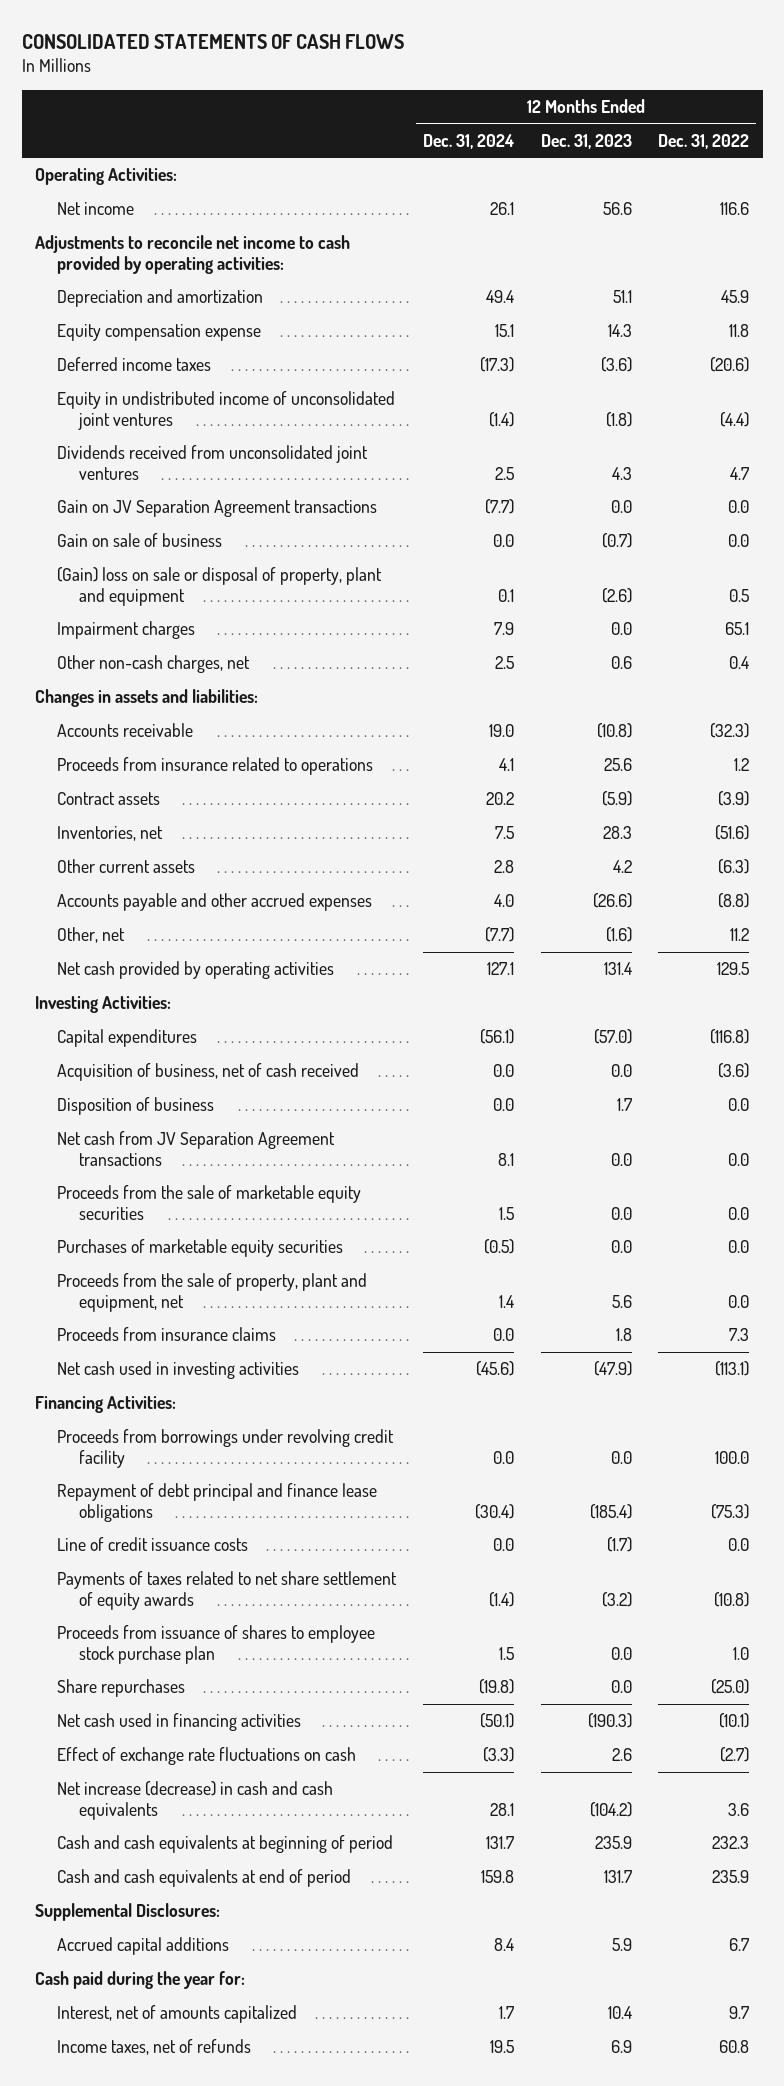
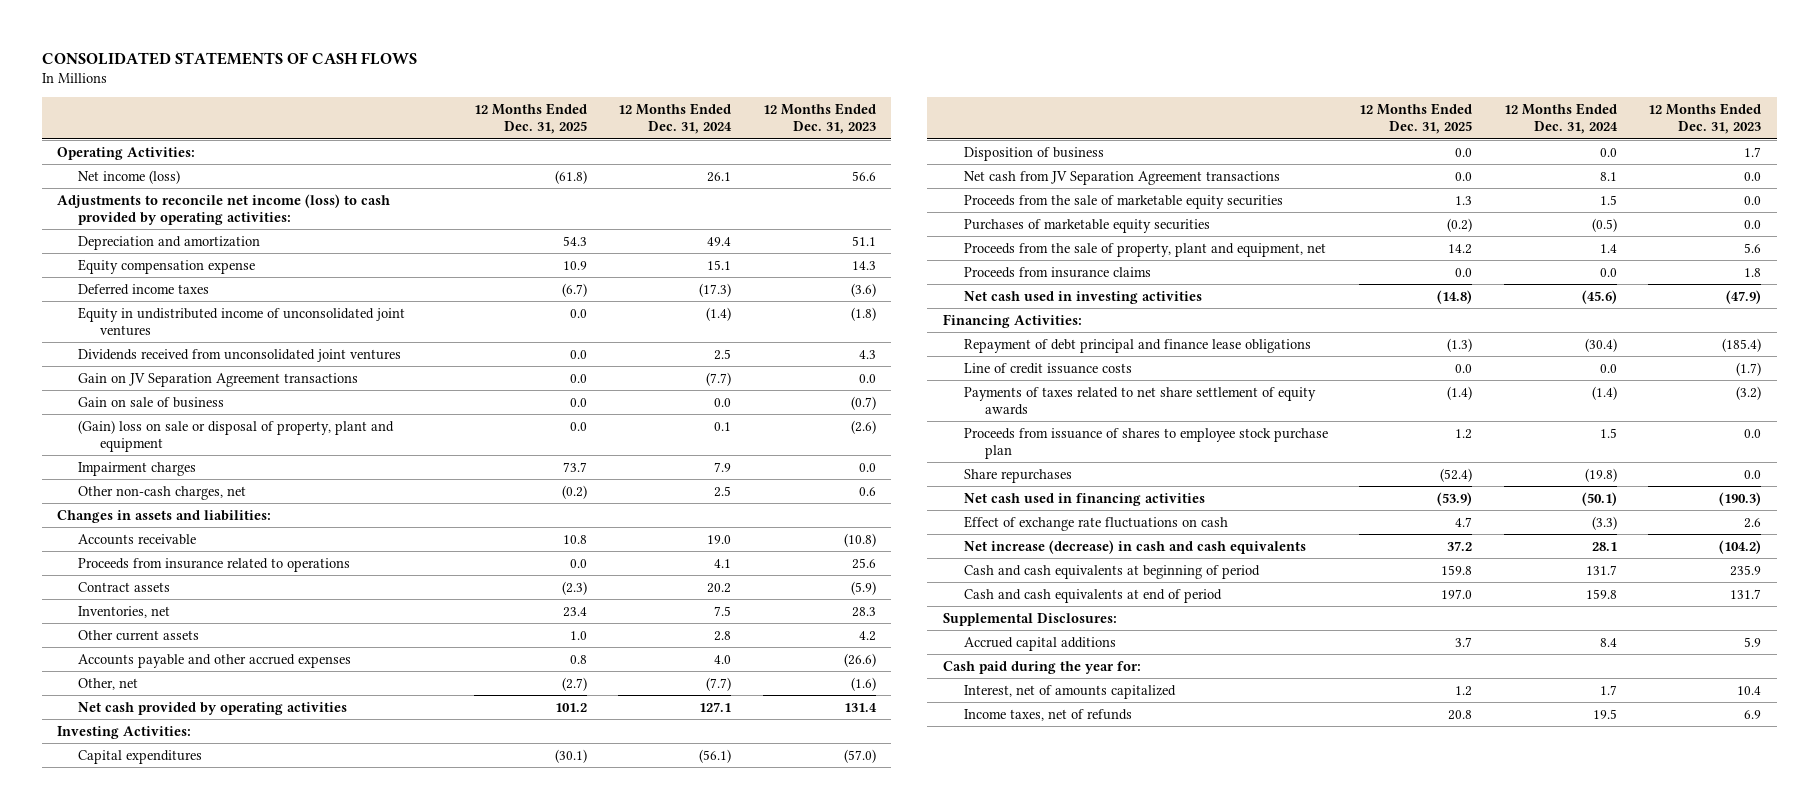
[658,133,750,149] Dec. 31, 2022 -> none
none -> [473,103,587,135] 12 Months Ended Dec. 31, 2025
[57,202,135,216] Net income -> [78,169,181,184] Net income (loss)
[35,235,351,274] Adjustments to reconcile net income to cash provided by operating activities: -> [57,193,391,225] Adjustments to reconcile net income (loss) to cash provided by operating activities:
[57,1063,360,1082] Acquisition of business, net of cash received -> none
[57,1429,395,1468] Proceeds from borrowings under revolving credit facility -> none

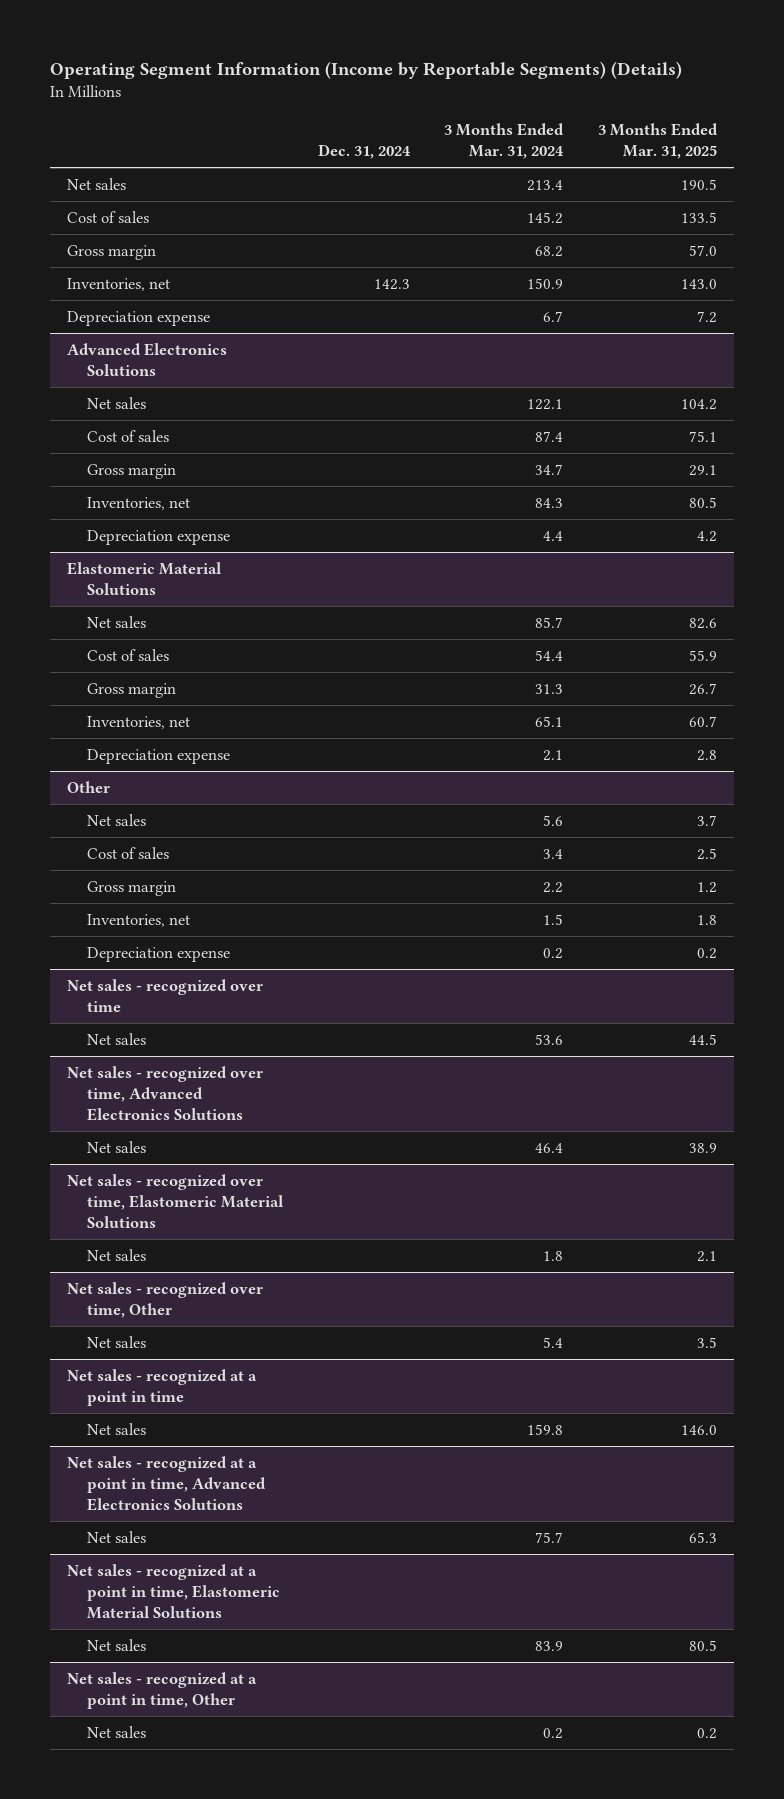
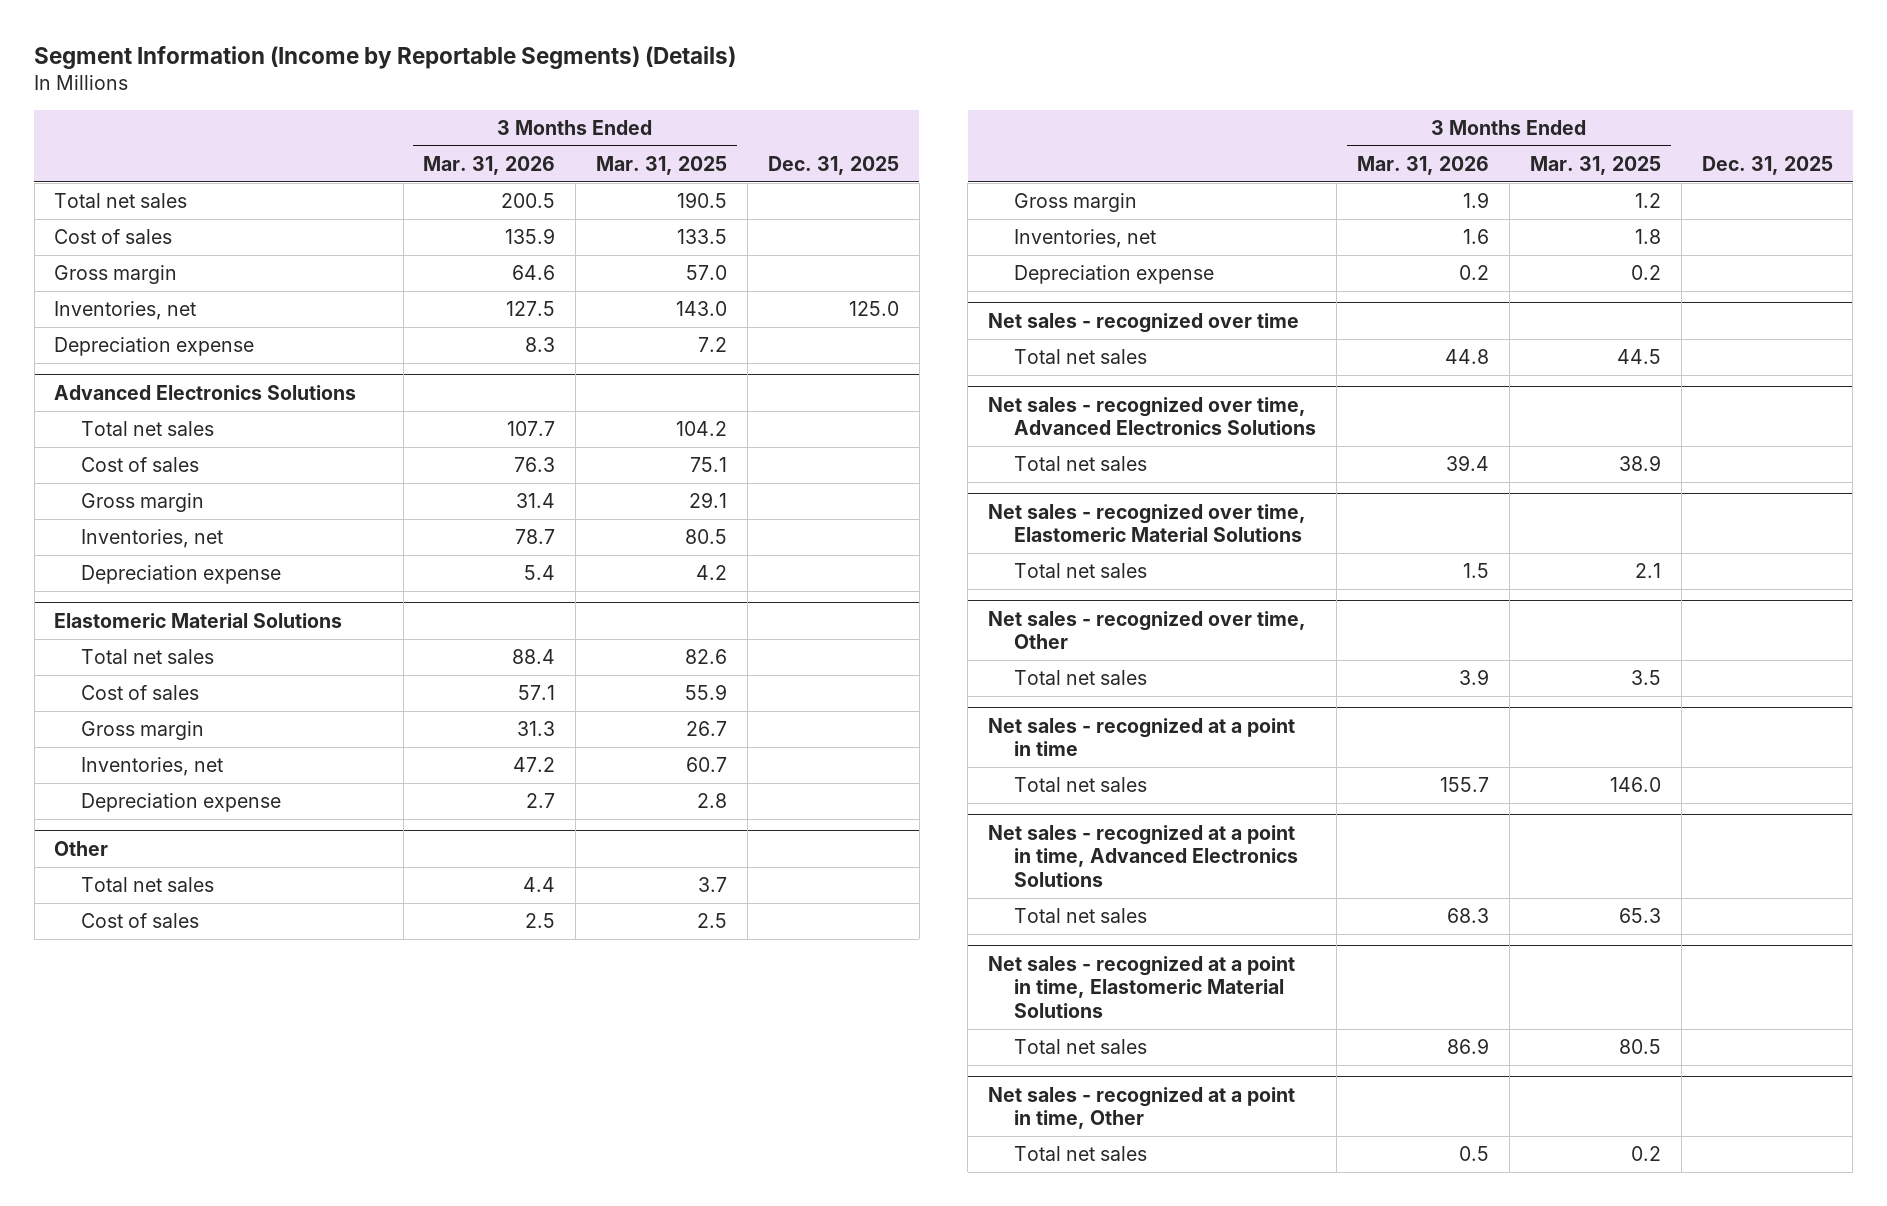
[49,61,682,80] Operating Segment Information (Income by Reportable Segments) (Details) -> [34,46,737,70] Segment Information (Income by Reportable Segments) (Details)
[317,144,411,160] Dec. 31, 2024 -> none
[444,123,565,160] 3 Months Ended Mar. 31, 2024 -> none
none -> [423,155,556,175] Mar. 31, 2026
none -> [767,155,899,175] Dec. 31, 2025
[67,177,127,190] Net sales -> [54,193,188,209] Total net sales
[87,396,147,409] Net sales -> [80,421,214,437] Total net sales
[87,615,147,628] Net sales -> [80,649,214,665] Total net sales
[87,813,147,826] Net sales -> [80,877,214,893] Total net sales
[87,1032,147,1045] Net sales -> [1014,349,1148,365] Total net sales
[87,1140,147,1153] Net sales -> [1014,456,1148,472] Total net sales
[87,1248,147,1261] Net sales -> [1014,563,1148,579] Total net sales
[87,1335,147,1348] Net sales -> [1014,670,1148,686] Total net sales
[87,1422,147,1435] Net sales -> [1014,777,1148,793] Total net sales
[87,1530,147,1543] Net sales -> [1014,908,1148,924] Total net sales
[87,1638,147,1651] Net sales -> [1014,1039,1148,1055] Total net sales
[87,1725,147,1738] Net sales -> [1014,1146,1148,1162] Total net sales

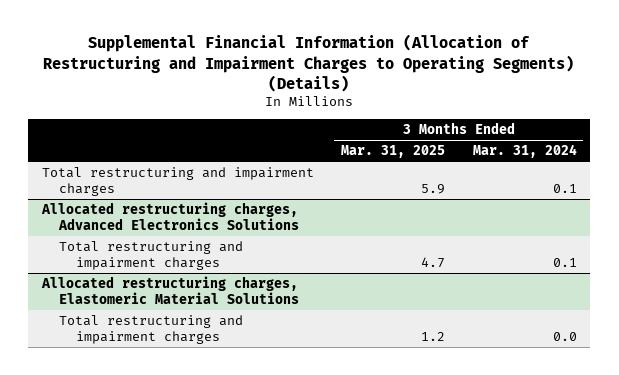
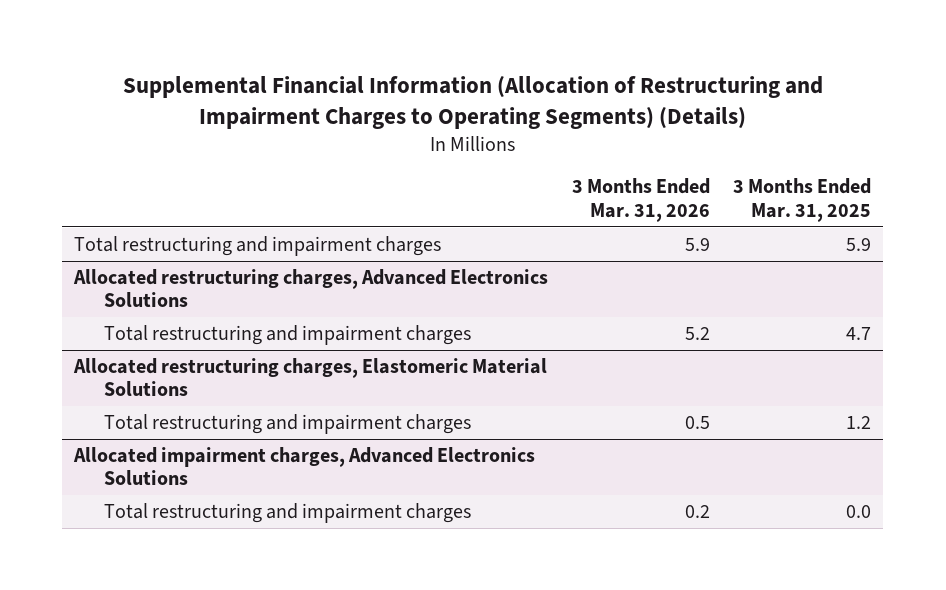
[472,144,577,159] Mar. 31, 2024 -> none
none -> [571,178,710,222] 3 Months Ended Mar. 31, 2026
none -> [73,446,536,486] Allocated impairment charges, Advanced Electronics Solutions
none -> [104,502,472,523] Total restructuring and impairment charges

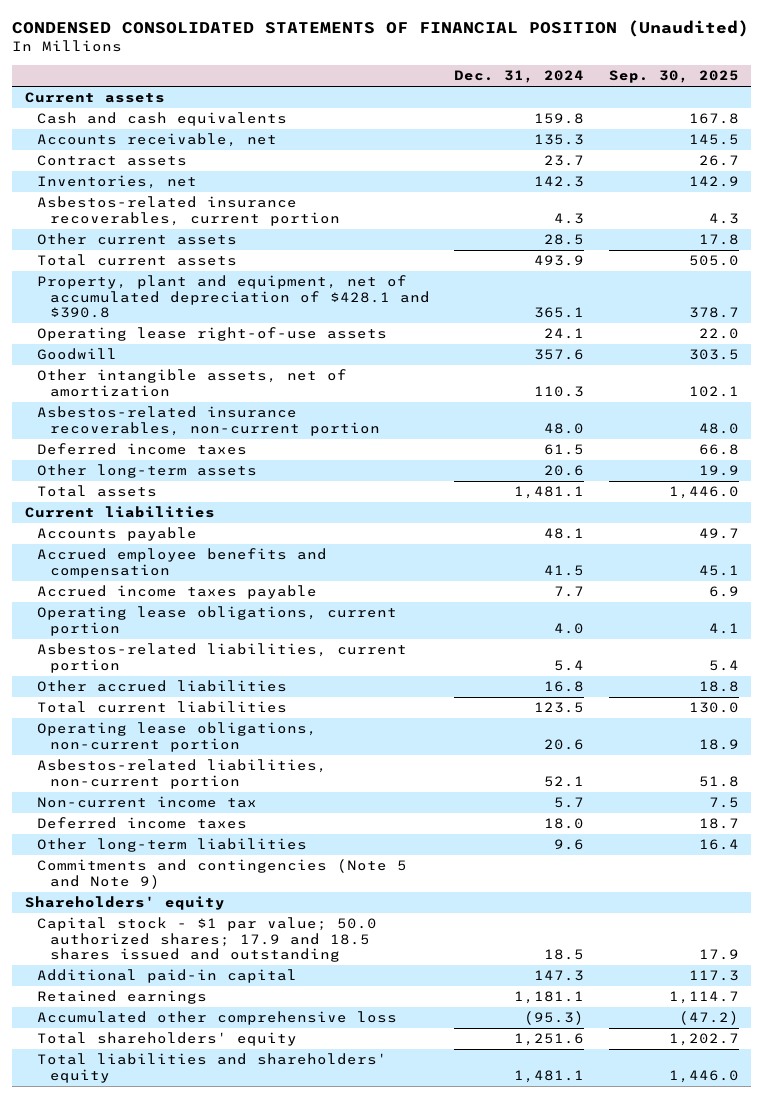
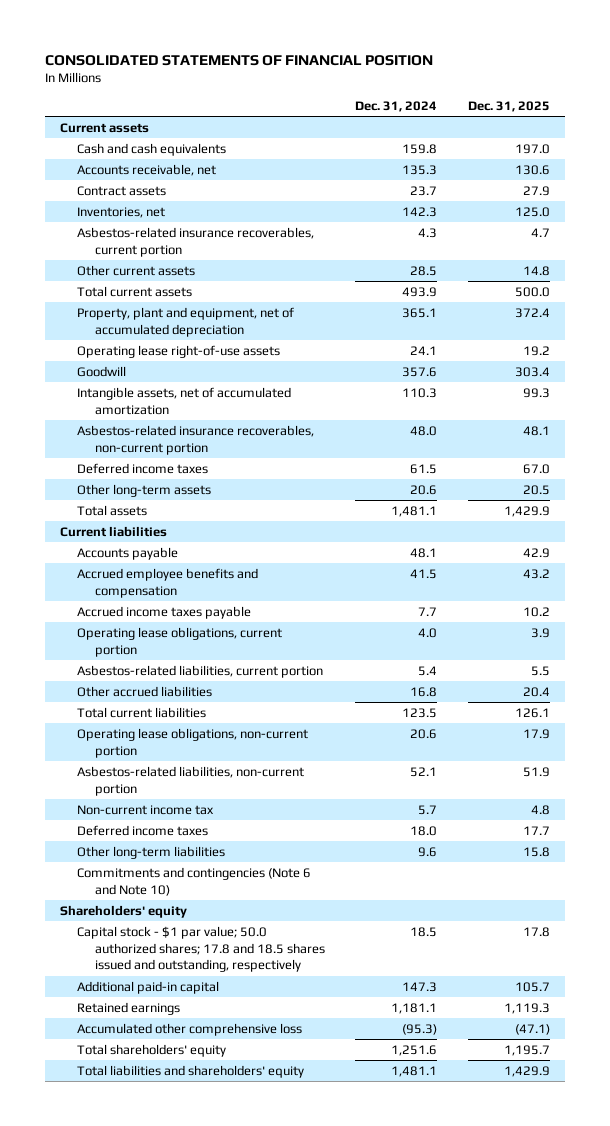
[12,20,750,38] CONDENSED CONSOLIDATED STATEMENTS OF FINANCIAL POSITION (Unaudited) -> [44,54,433,66] CONSOLIDATED STATEMENTS OF FINANCIAL POSITION
[608,69,739,83] Sep. 30, 2025 -> none
none -> [467,101,550,113] Dec. 31, 2025
[37,275,430,319] Property, plant and equipment, net of accumulated depreciation of $428.1 and $390.8 -> [77,306,295,337] Property, plant and equipment, net of accumulated depreciation
[37,369,348,397] Other intangible assets, net of amortization -> [77,386,292,415] Intangible assets, net of accumulated amortization
[37,859,408,889] Commitments and contingencies (Note 5 and Note 9) -> [77,866,312,896] Commitments and contingencies (Note 6 and Note 10)
[37,917,378,963] Capital stock - $1 par value; 50.0 authorized shares; 17.9 and 18.5 shares issued and outstanding -> [77,925,325,973] Capital stock - $1 par value; 50.0 authorized shares; 17.8 and 18.5 shares issued and outstanding, respectively

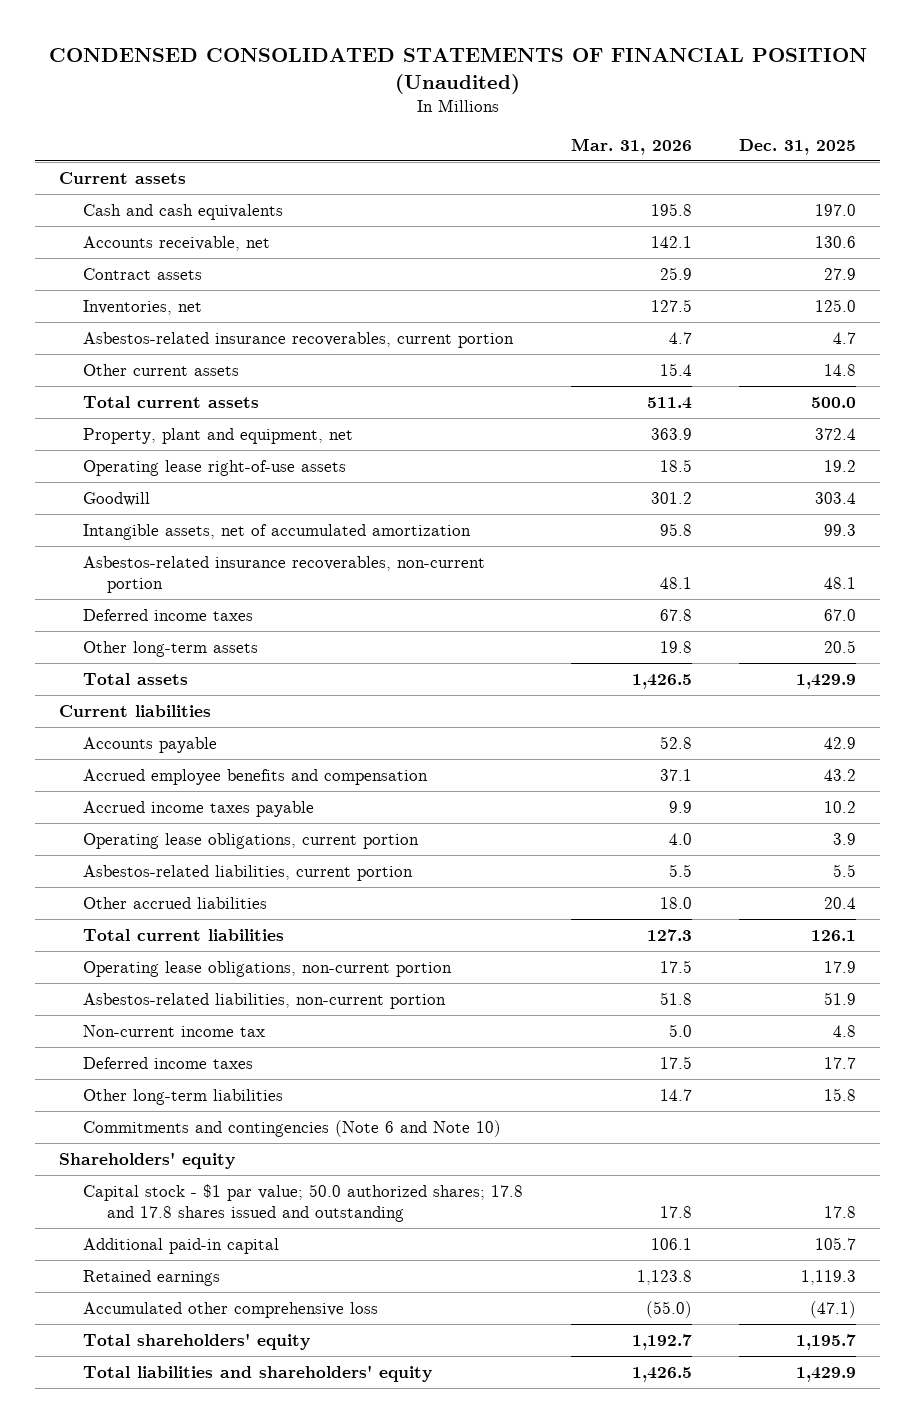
[44,54,433,66] CONSOLIDATED STATEMENTS OF FINANCIAL POSITION -> [48,46,867,94] CONDENSED CONSOLIDATED STATEMENTS OF FINANCIAL POSITION (Unaudited)
[355,101,438,113] Dec. 31, 2024 -> none
none -> [570,137,692,155] Mar. 31, 2026
[77,306,295,337] Property, plant and equipment, net of accumulated depreciation -> [83,427,354,444] Property, plant and equipment, net
[77,925,325,973] Capital stock - $1 par value; 50.0 authorized shares; 17.8 and 18.5 shares issued and outstanding, respectively -> [83,1183,524,1222] Capital stock - $1 par value; 50.0 authorized shares; 17.8 and 17.8 shares issued and outstanding

